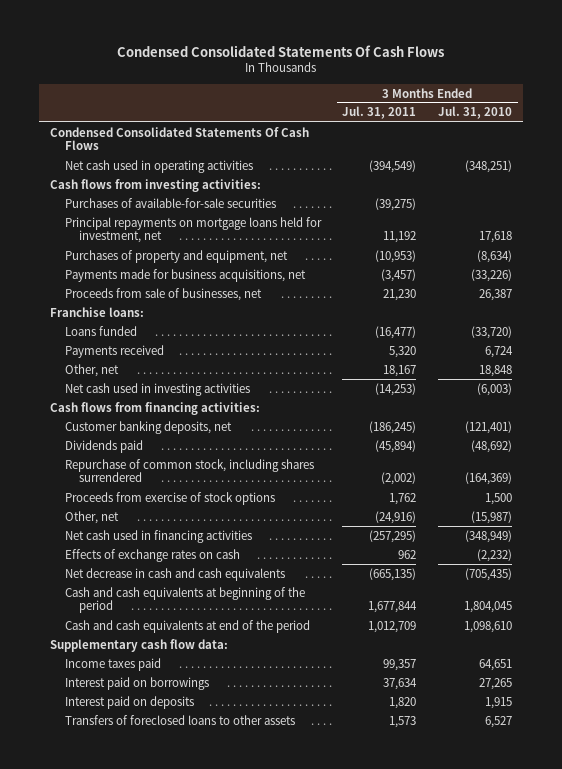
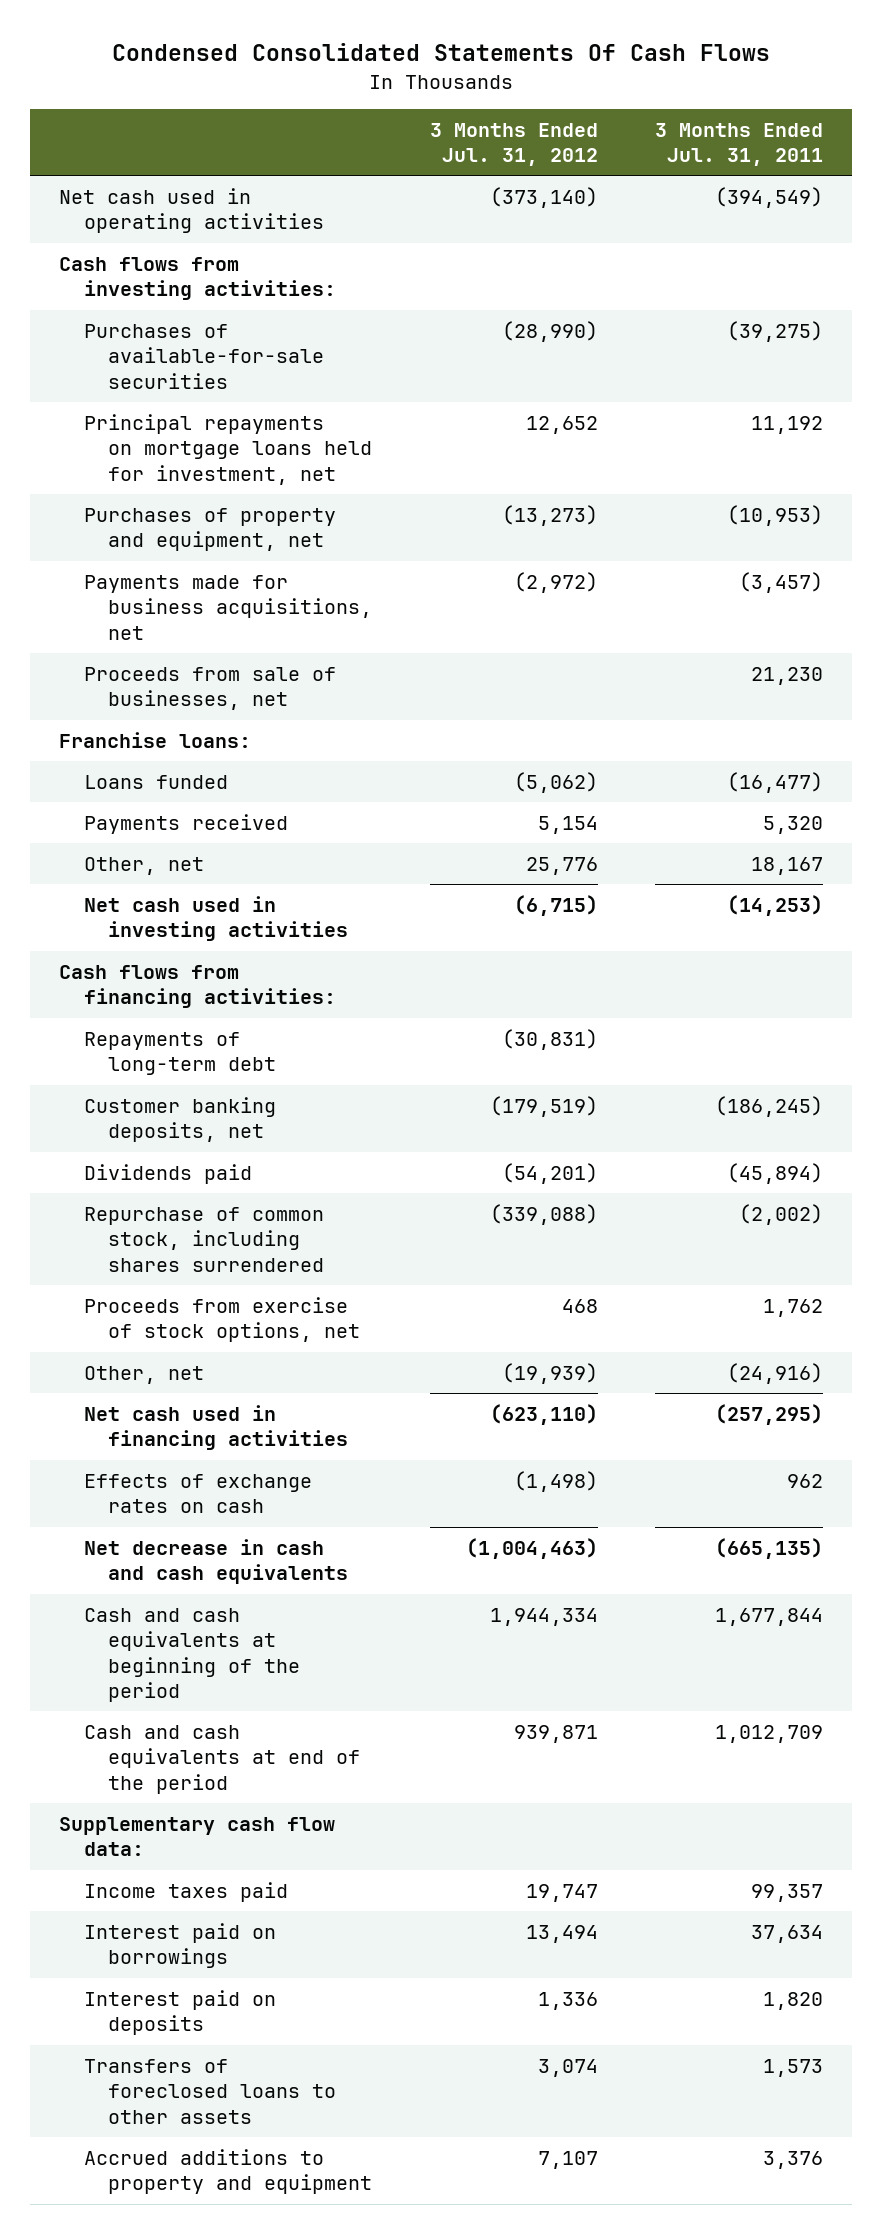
[438,106,513,120] Jul. 31, 2010 -> none
none -> [429,122,598,166] 3 Months Ended Jul. 31, 2012
[50,126,310,151] Condensed Consolidated Statements Of Cash Flows -> none
none -> [83,1031,277,1076] Repayments of long-term debt
[64,491,275,505] Proceeds from exercise of stock options -> [83,1296,361,1343] Proceeds from exercise of stock options, net
none -> [83,2148,373,2195] Accrued additions to property and equipment

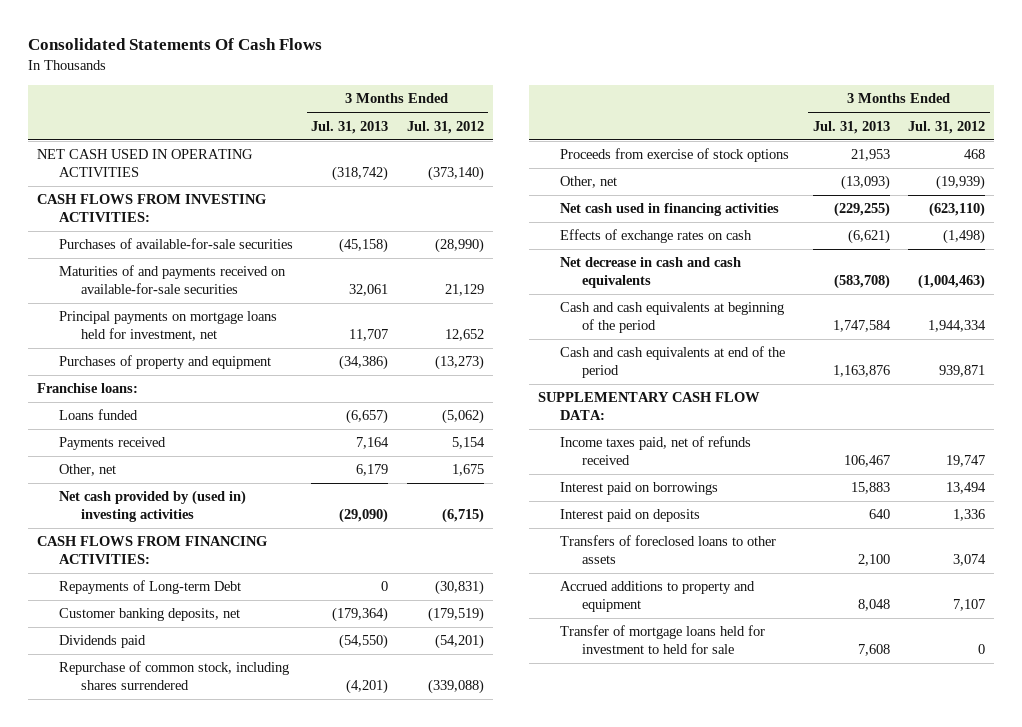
[111,43,770,62] Condensed Consolidated Statements Of Cash Flows -> [27,38,322,51] Consolidated Statements Of Cash Flows
[654,122,823,166] 3 Months Ended Jul. 31, 2011 -> none
none -> [311,120,389,134] Jul. 31, 2013
[58,187,324,234] Net cash used in operating activities -> [36,149,253,177] NET CASH USED IN OPERATING ACTIVITIES
[58,256,336,301] Cash flows from investing activities: -> [36,194,266,222] CASH FLOWS FROM INVESTING ACTIVITIES:
[83,574,373,640] Payments made for business acquisitions, net -> none
[83,666,336,711] Proceeds from sale of businesses, net -> none
none -> [58,265,286,294] Maturities of and payments received on available-for-sale securities
[83,413,373,485] Principal repayments on mortgage loans held for investment, net -> [58,311,277,341] Principal payments on mortgage loans held for investment, net
[83,507,336,552] Purchases of property and equipment, net -> [58,355,271,370] Purchases of property and equipment
[525,856,598,875] 25,776 -> [451,464,484,477] 1,675
[83,895,349,942] Net cash used in investing activities -> [58,490,246,522] Net cash provided by (used in) investing activities
[58,964,336,1009] Cash flows from financing activities: -> [36,536,267,564] CASH FLOWS FROM FINANCING ACTIVITIES:
[83,1031,277,1076] Repayments of long-term debt -> [58,580,241,595] Repayments of Long-term Debt
[83,1296,361,1343] Proceeds from exercise of stock options, net -> [560,148,790,163] Proceeds from exercise of stock options
[58,1816,335,1857] Supplementary cash flow data: -> [538,392,761,420] SUPPLEMENTARY CASH FLOW DATA:
[83,1881,288,1902] Income taxes paid -> [560,436,752,465] Income taxes paid, net of refunds received
none -> [560,625,766,654] Transfer of mortgage loans held for investment to held for sale

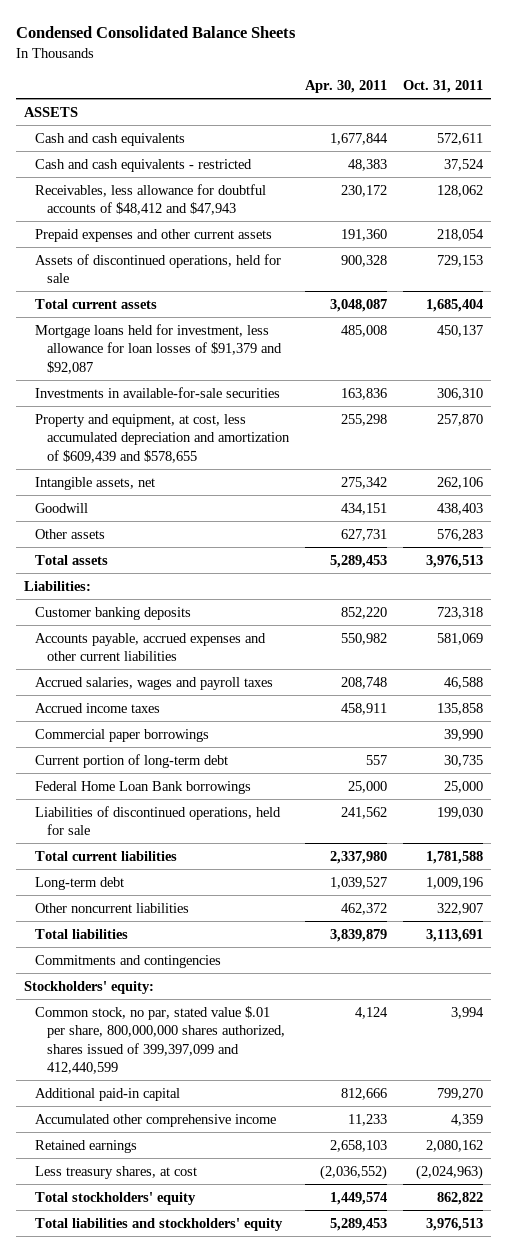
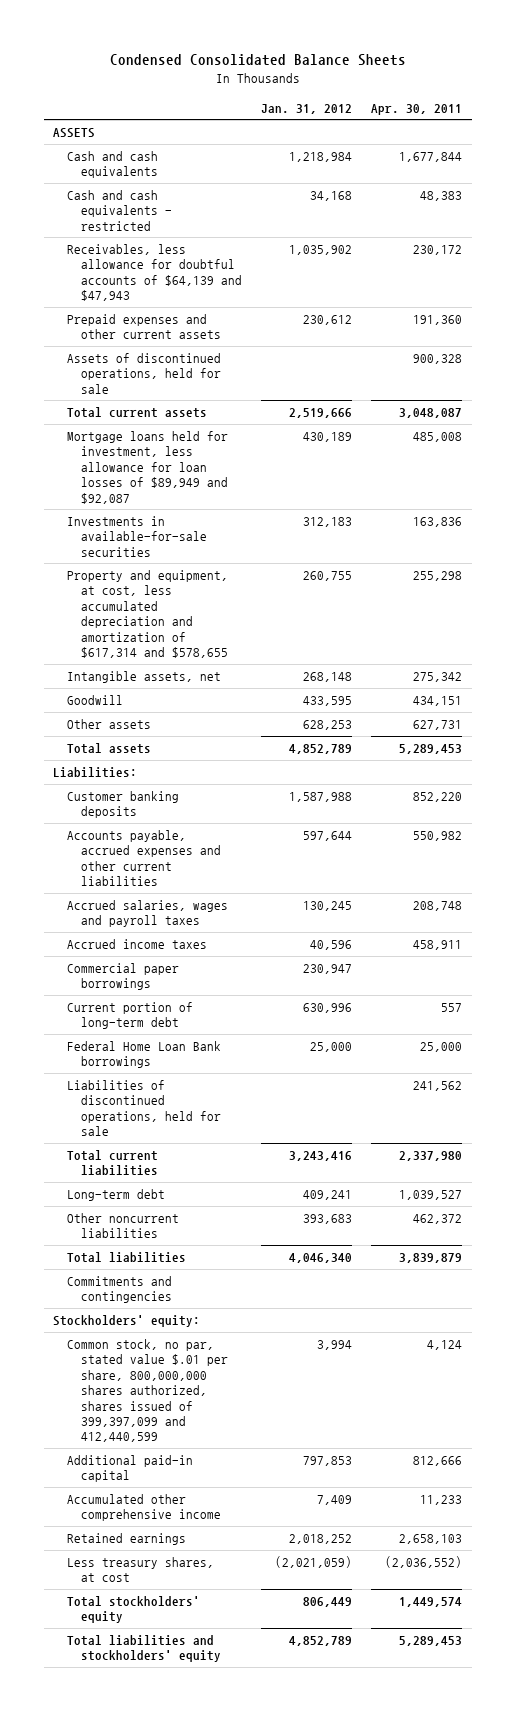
[402,80,483,94] Oct. 31, 2011 -> none
none -> [261,103,353,114] Jan. 31, 2012
[35,183,267,216] Receivables, less allowance for doubtful accounts of $48,412 and $47,943 -> [67,244,243,302] Receivables, less allowance for doubtful accounts of $64,139 and $47,943
[35,323,282,374] Mortgage loans held for investment, less allowance for loan losses of $91,379 and $92,087 -> [67,431,229,504] Mortgage loans held for investment, less allowance for loan losses of $89,949 and $92,087
[35,413,290,463] Property and equipment, at cost, less accumulated depreciation and amortization of $609,439 and $578,655 -> [67,570,229,658] Property and equipment, at cost, less accumulated depreciation and amortization of $617,314 and $578,655

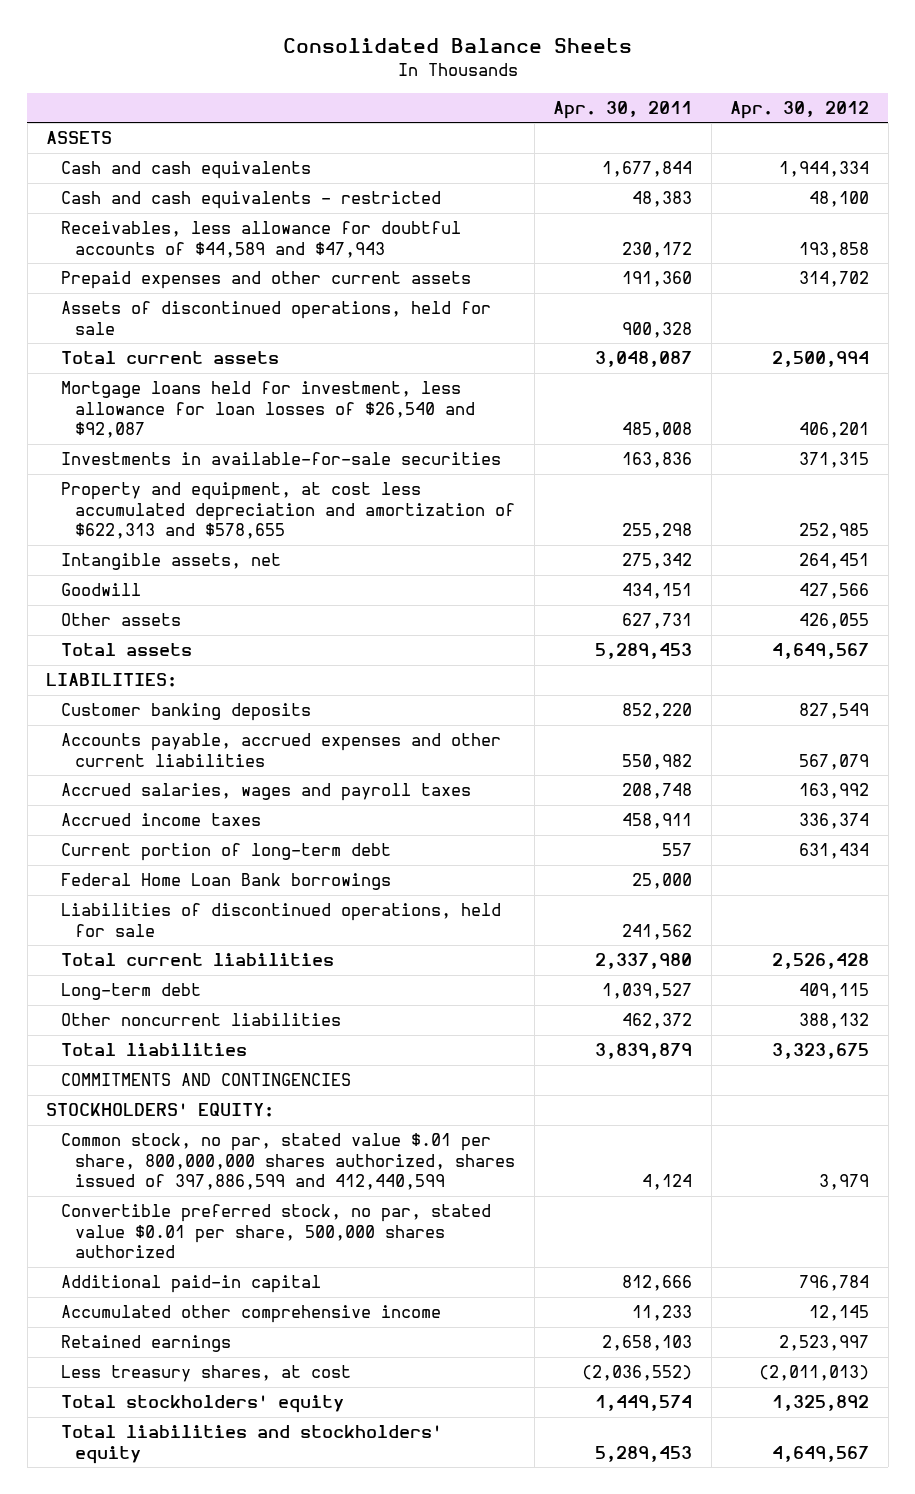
[109,54,406,67] Condensed Consolidated Balance Sheets -> [282,38,632,54] Consolidated Balance Sheets
[261,103,353,114] Jan. 31, 2012 -> none
none -> [730,100,870,119] Apr. 30, 2012
[67,244,243,302] Receivables, less allowance for doubtful accounts of $64,139 and $47,943 -> [60,221,461,258] Receivables, less allowance for doubtful accounts of $44,589 and $47,943
[67,431,229,504] Mortgage loans held for investment, less allowance for loan losses of $89,949 and $92,087 -> [60,381,476,439] Mortgage loans held for investment, less allowance for loan losses of $26,540 and $92,087
[67,570,229,658] Property and equipment, at cost, less accumulated depreciation and amortization of $617,314 and $578,655 -> [60,482,516,540] Property and equipment, at cost less accumulated depreciation and amortization of $622,313 and $578,655
[53,767,138,779] Liabilities: -> [46,673,178,688] LIABILITIES:
[67,963,180,991] Commercial paper borrowings -> none
[67,1276,173,1304] Commitments and contingencies -> [60,1073,351,1087] COMMITMENTS AND CONTINGENCIES
[53,1315,201,1328] Stockholders' equity: -> [46,1103,275,1118] STOCKHOLDERS' EQUITY:
[67,1339,229,1443] Common stock, no par, stated value $.01 per share, 800,000,000 shares authorized, shares issued of 399,397,099 and 412,440,599 -> [60,1133,516,1191] Common stock, no par, stated value $.01 per share, 800,000,000 shares authorized, shares issued of 397,886,599 and 412,440,599
none -> [60,1204,491,1259] Convertible preferred stock, no par, stated value $0.01 per share, 500,000 shares authorized

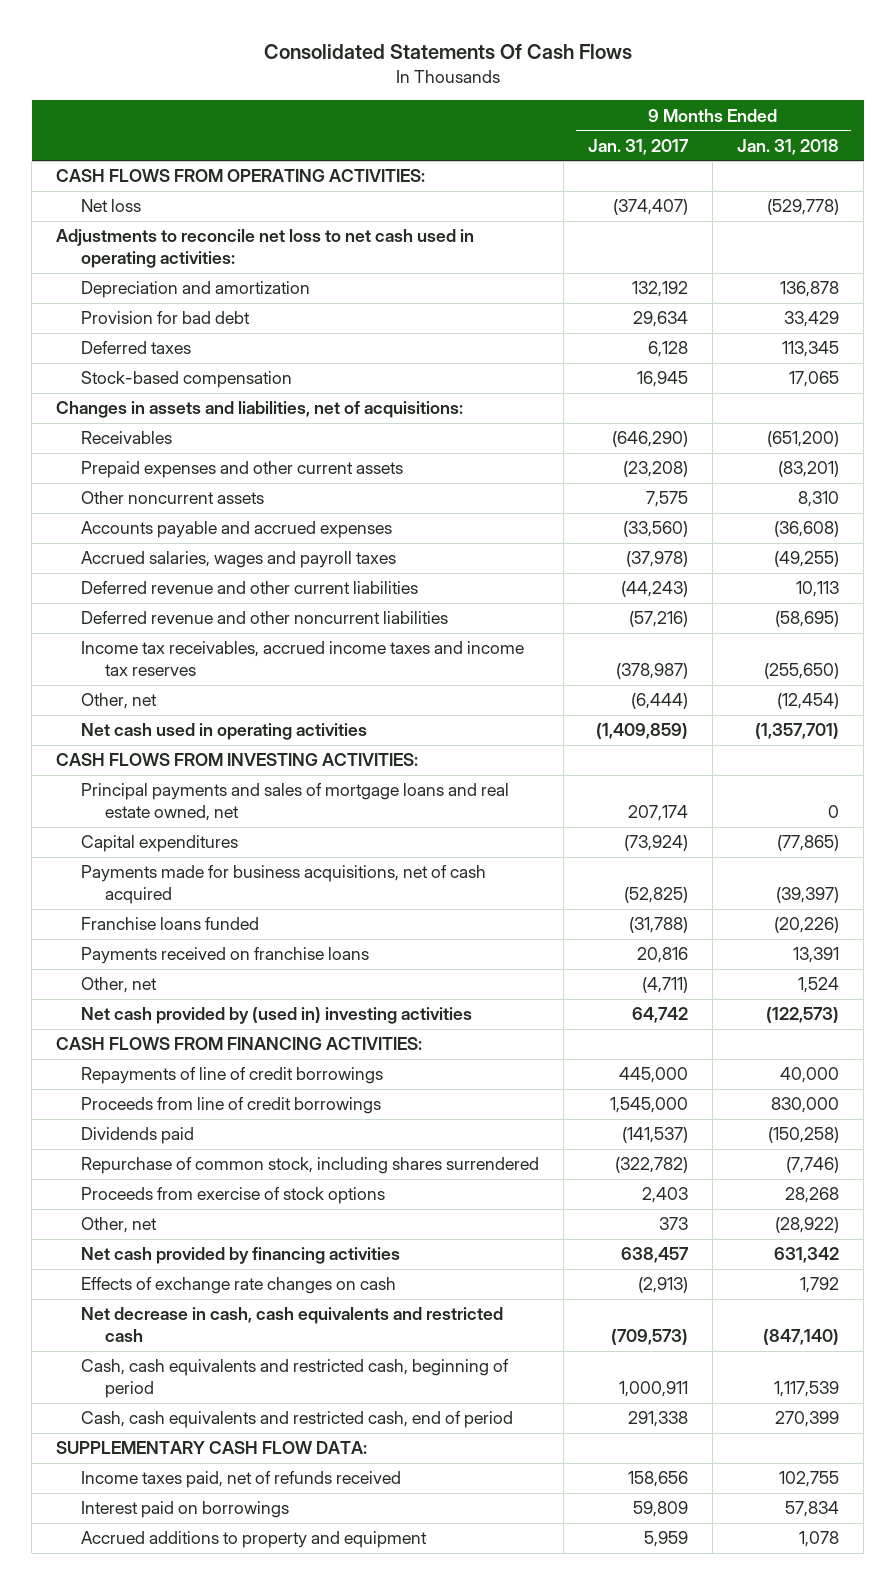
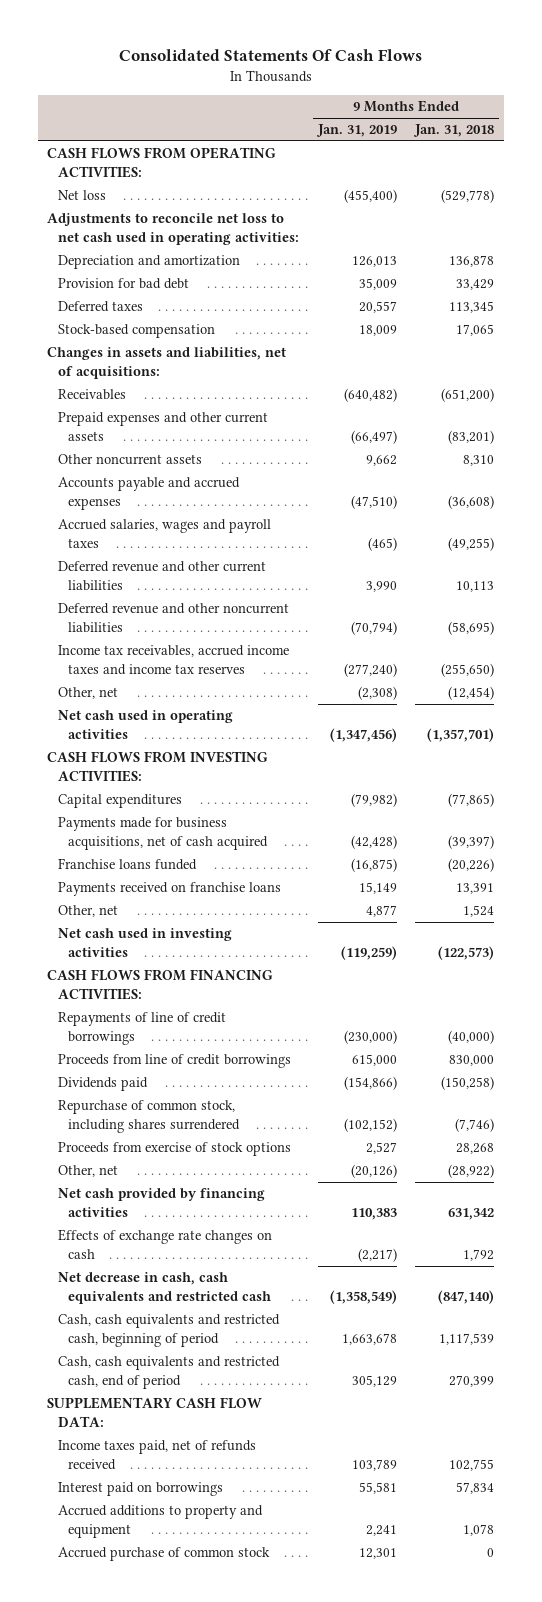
[587,138,689,155] Jan. 31, 2017 -> none
none -> [315,124,397,138] Jan. 31, 2019
[80,783,509,822] Principal payments and sales of mortgage loans and real estate owned, net -> none
[80,1007,472,1025] Net cash provided by (used in) investing activities -> [57,928,232,958] Net cash used in investing activities
[780,1067,840,1084] 40,000 -> [448,1030,495,1045] (40,000)
none -> [57,1547,270,1562] Accrued purchase of common stock

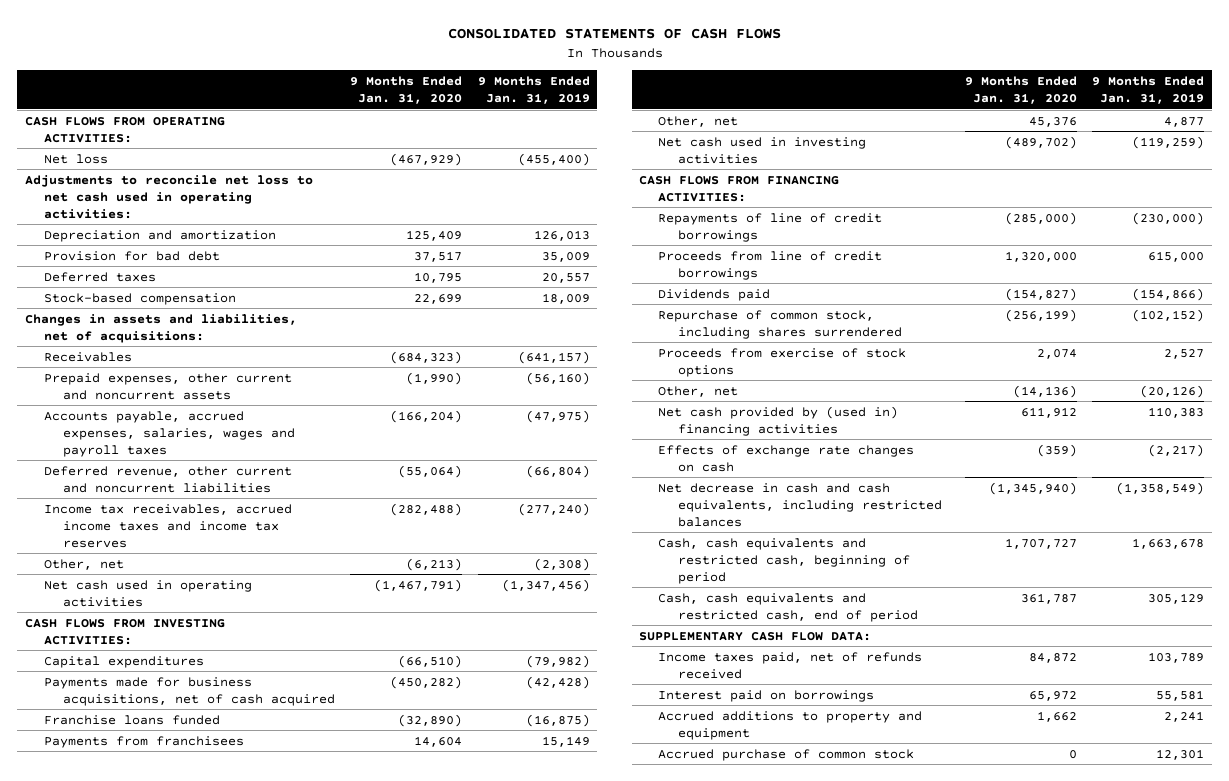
[118,48,422,61] Consolidated Statements Of Cash Flows -> [447,28,781,40] CONSOLIDATED STATEMENTS OF CASH FLOWS
[413,124,495,138] Jan. 31, 2018 -> none
none -> [350,76,463,104] 9 Months Ended Jan. 31, 2020
[57,454,202,466] Other noncurrent assets -> none
[57,519,271,549] Accrued salaries, wages and payroll taxes -> none
[57,603,289,634] Deferred revenue and other noncurrent liabilities -> none
[343,388,397,403] (640,482) -> [517,350,590,364] (641,157)
[57,412,268,442] Prepaid expenses and other current assets -> [43,372,292,400] Prepaid expenses, other current and noncurrent assets
[350,430,397,445] (66,497) -> [525,371,590,385] (56,160)
[57,477,240,511] Accounts payable and accrued expenses -> [43,410,295,457] Accounts payable, accrued expenses, salaries, wages and payroll taxes
[350,495,397,510] (47,510) -> [525,409,590,423] (47,975)
[57,561,266,592] Deferred revenue and other current liabilities -> [43,465,292,493] Deferred revenue, other current and noncurrent liabilities
[365,581,397,593] 3,990 -> [525,464,590,478] (66,804)
[57,882,281,897] Payments received on franchise loans -> [43,735,244,748] Payments from franchisees
[57,1188,265,1218] Net cash provided by financing activities -> [658,405,899,436] Net cash provided by (used in) financing activities
[57,1272,272,1305] Net decrease in cash, cash equivalents and restricted cash -> [658,482,942,527] Net decrease in cash and cash equivalents, including restricted balances

